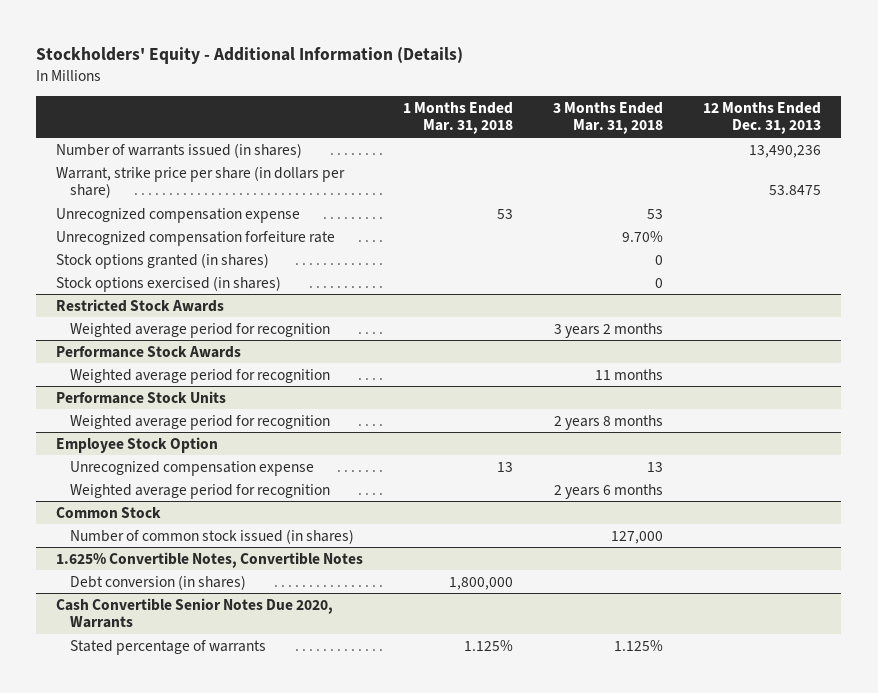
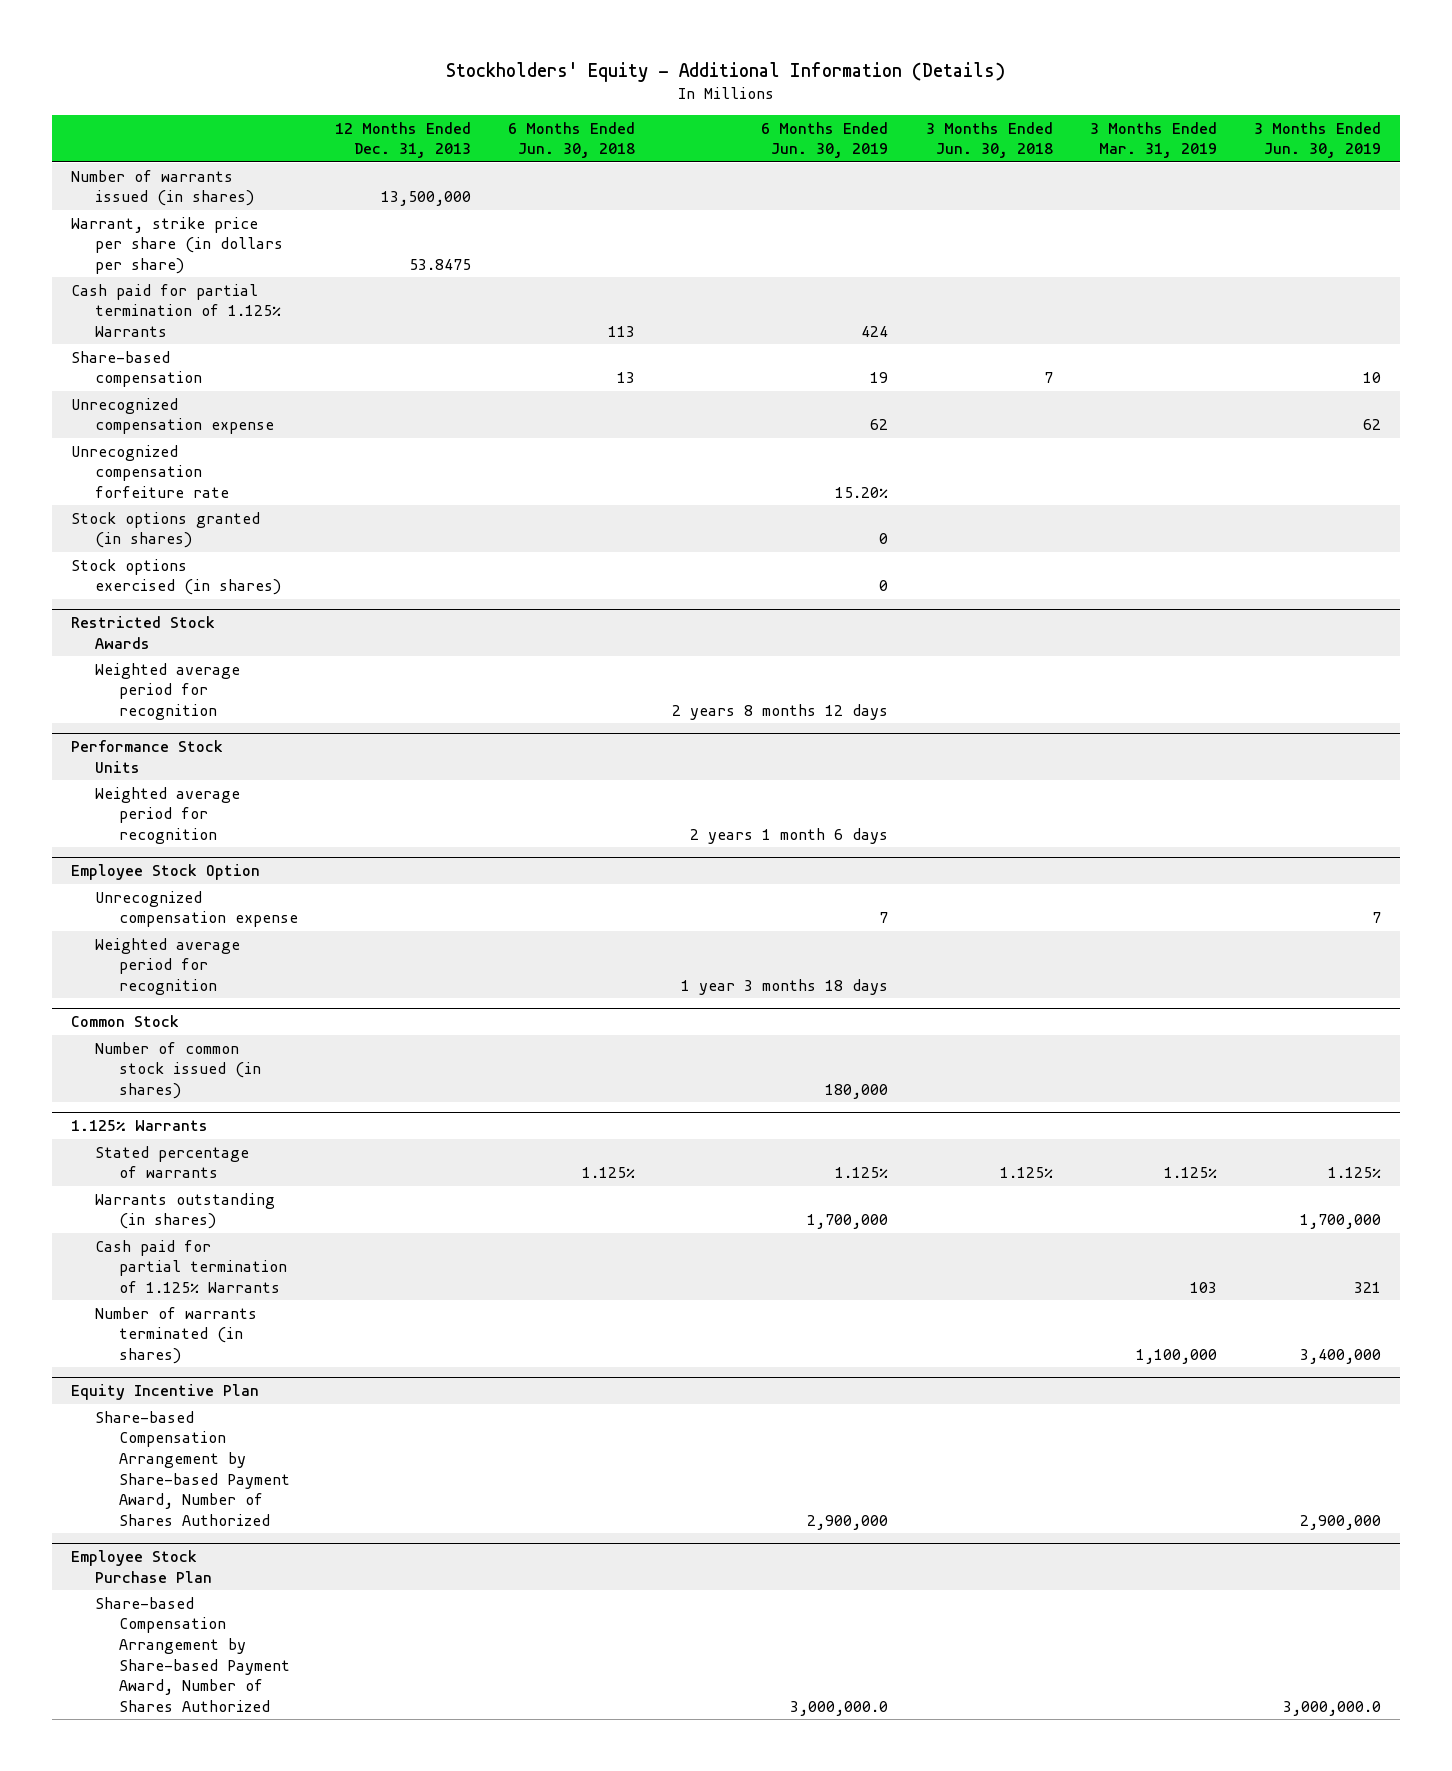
[403,101,514,135] 1 Months Ended Mar. 31, 2018 -> none
[553,101,664,135] 3 Months Ended Mar. 31, 2018 -> none
none -> [508,121,636,159] 6 Months Ended Jun. 30, 2018
none -> [761,121,889,159] 6 Months Ended Jun. 30, 2019
none -> [925,121,1053,159] 3 Months Ended Jun. 30, 2018
none -> [1089,121,1217,159] 3 Months Ended Mar. 31, 2019
none -> [1254,121,1382,159] 3 Months Ended Jun. 30, 2019
[749,144,822,158] 13,490,236 -> [380,191,471,207] 13,500,000
none -> [70,283,281,337] Cash paid for partial termination of 1.125% Warrants
none -> [70,350,202,388] Share-based compensation
[56,345,242,358] Performance Stock Awards -> none
[69,368,330,384] Weighted average period for recognition -> none
[56,551,364,568] 1.625% Convertible Notes, Convertible Notes -> none
[69,574,246,590] Debt conversion (in shares) -> none
[56,597,334,629] Cash Convertible Senior Notes Due 2020, Warrants -> [70,1119,208,1131] 1.125% Warrants
none -> [94,1192,275,1230] Warrants outstanding (in shares)
none -> [94,1239,287,1293] Cash paid for partial termination of 1.125% Warrants
none -> [94,1306,257,1364] Number of warrants terminated (in shares)
none -> [70,1383,259,1400] Equity Incentive Plan
none -> [94,1410,290,1526] Share-based Compensation Arrangement by Share-based Payment Award, Number of Shares Authorized
none -> [70,1549,212,1583] Employee Stock Purchase Plan
none -> [94,1596,290,1712] Share-based Compensation Arrangement by Share-based Payment Award, Number of Shares Authorized

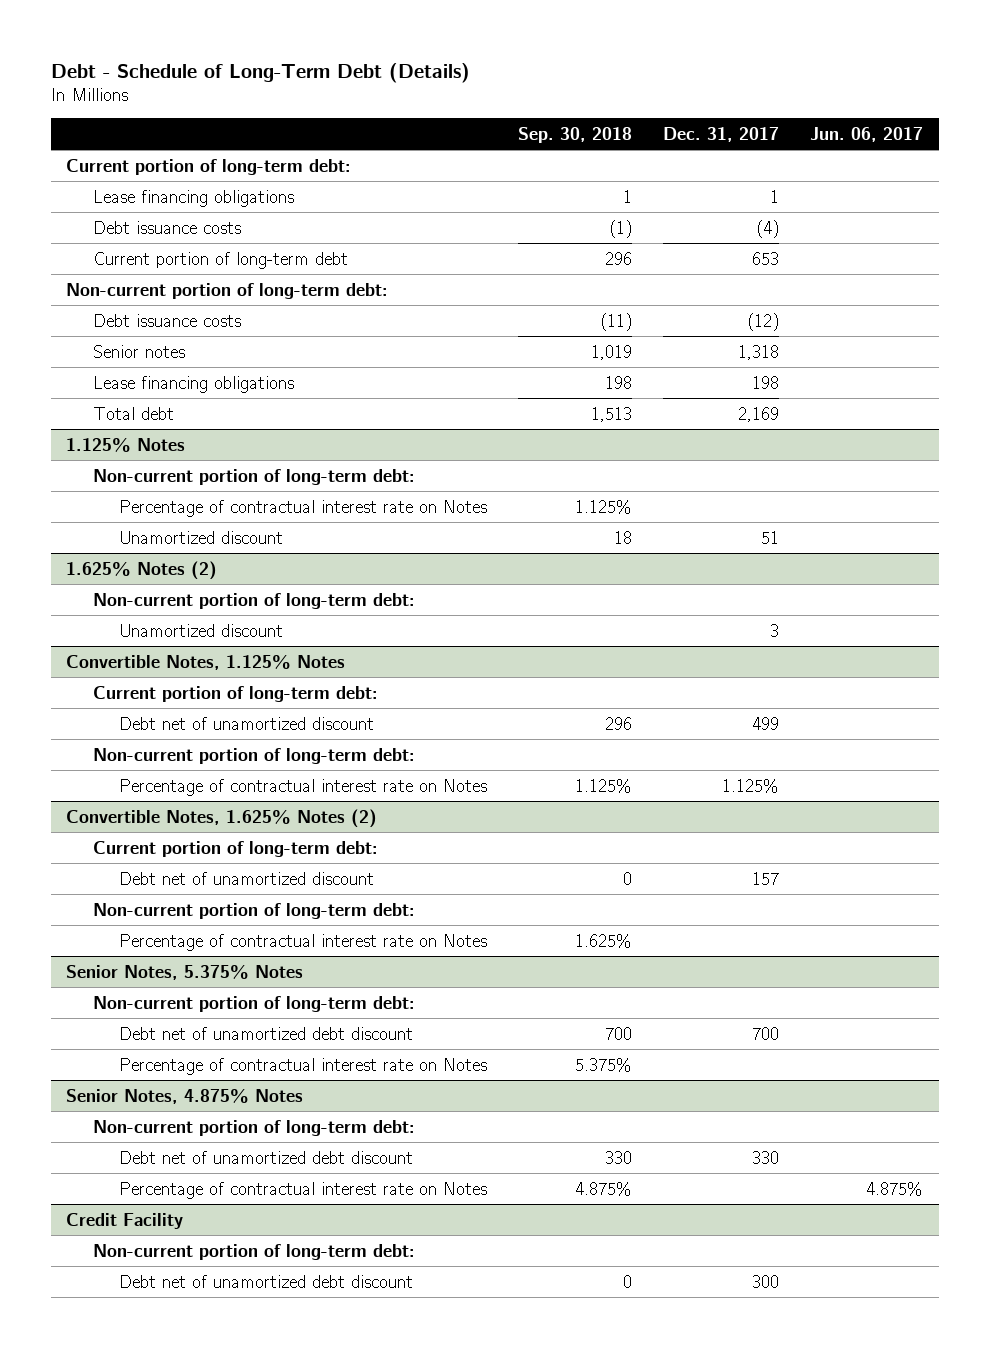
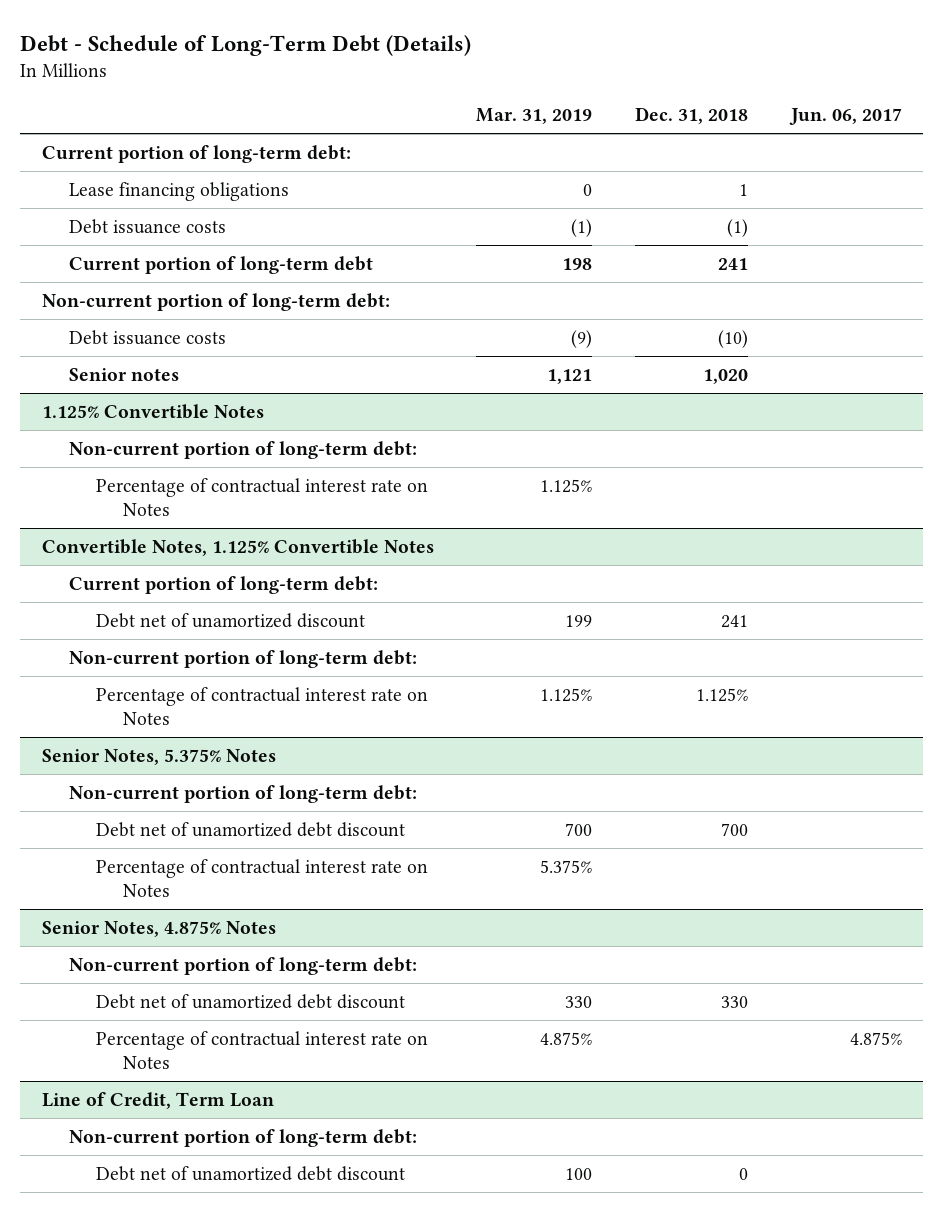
[518,126,633,143] Sep. 30, 2018 -> none
[663,126,780,142] Dec. 31, 2017 -> none
none -> [476,108,593,125] Mar. 31, 2019
none -> [635,107,749,125] Dec. 31, 2018
[92,375,294,393] Lease financing obligations -> none
[92,406,174,420] Total debt -> none
[66,436,186,452] 1.125% Notes -> [41,403,264,419] 1.125% Convertible Notes
[119,530,284,544] Unamortized discount -> none
[66,560,218,580] 1.625% Notes (2) -> none
[92,592,415,609] Non-current portion of long-term debt: -> none
[119,623,284,637] Unamortized discount -> none
[66,653,346,670] Convertible Notes, 1.125% Notes -> [41,538,434,556] Convertible Notes, 1.125% Convertible Notes
[66,808,378,828] Convertible Notes, 1.625% Notes (2) -> none
[92,840,378,857] Current portion of long-term debt: -> none
[119,871,375,885] Debt net of unamortized discount -> none
[92,902,415,919] Non-current portion of long-term debt: -> none
[119,933,488,951] Percentage of contractual interest rate on Notes -> none
[66,1212,184,1229] Credit Facility -> none
[92,1243,415,1260] Non-current portion of long-term debt: -> none
[119,1274,414,1288] Debt net of unamortized debt discount -> none
none -> [41,1091,274,1109] Line of Credit, Term Loan
none -> [68,1128,417,1147] Non-current portion of long-term debt:
none -> [96,1165,406,1181] Debt net of unamortized debt discount

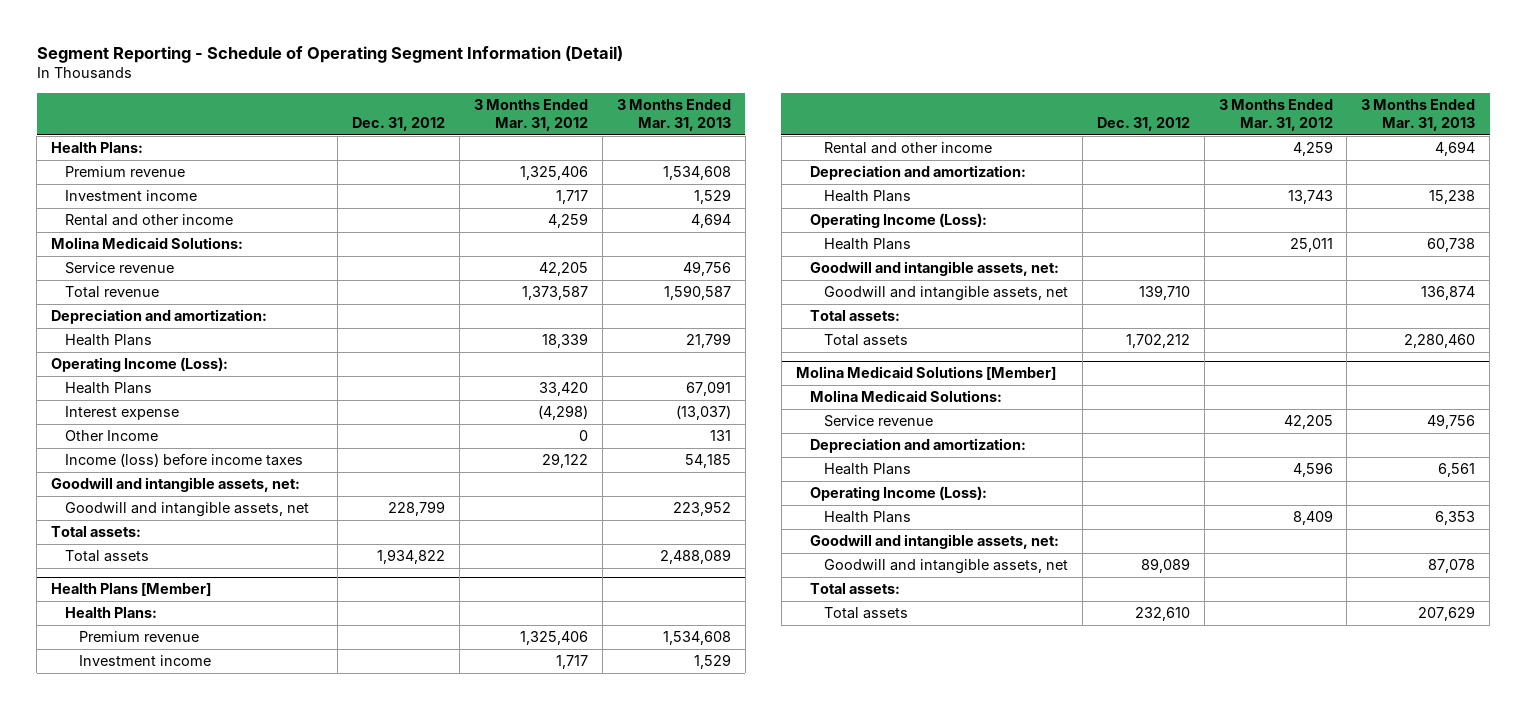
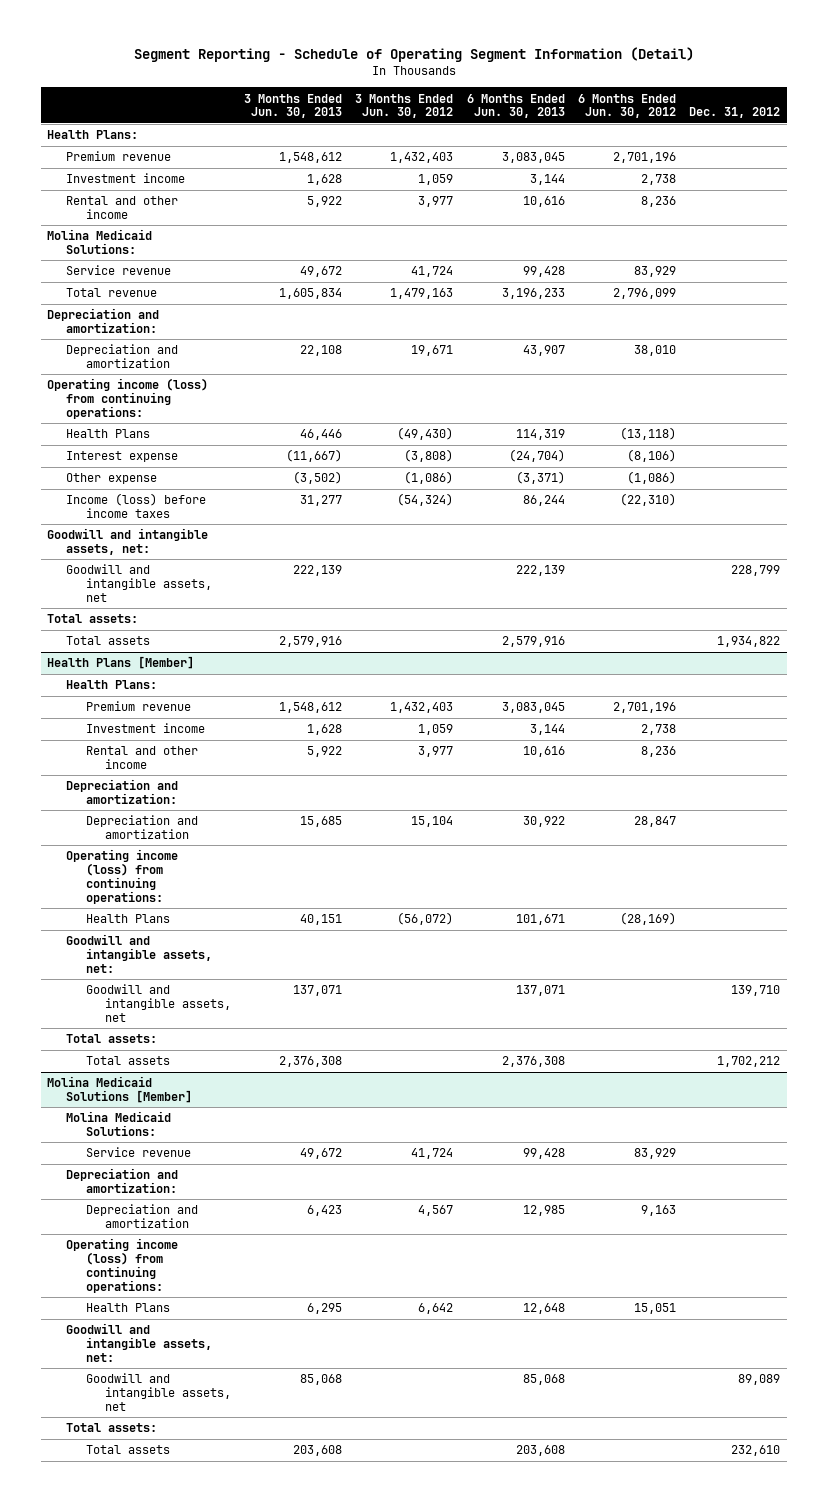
[474,98,589,131] 3 Months Ended Mar. 31, 2012 -> none
[616,98,731,131] 3 Months Ended Mar. 31, 2013 -> none
none -> [244,93,343,119] 3 Months Ended Jun. 30, 2013
none -> [355,93,454,119] 3 Months Ended Jun. 30, 2012
none -> [466,93,565,119] 6 Months Ended Jun. 30, 2013
none -> [577,93,676,119] 6 Months Ended Jun. 30, 2012
[65,334,153,347] Health Plans -> [66,344,179,368] Depreciation and amortization
[51,357,229,373] Operating Income (Loss): -> [47,378,209,419] Operating income (loss) from continuing operations:
[65,430,159,442] Other Income -> none
none -> [66,473,158,485] Other expense
[823,190,911,203] Health Plans -> [85,815,198,839] Depreciation and amortization
[809,213,987,229] Operating Income (Loss): -> [66,849,179,904] Operating income (loss) from continuing operations:
[823,463,911,476] Health Plans -> [85,1204,198,1228] Depreciation and amortization
[809,486,987,502] Operating Income (Loss): -> [66,1238,179,1293] Operating income (loss) from continuing operations:

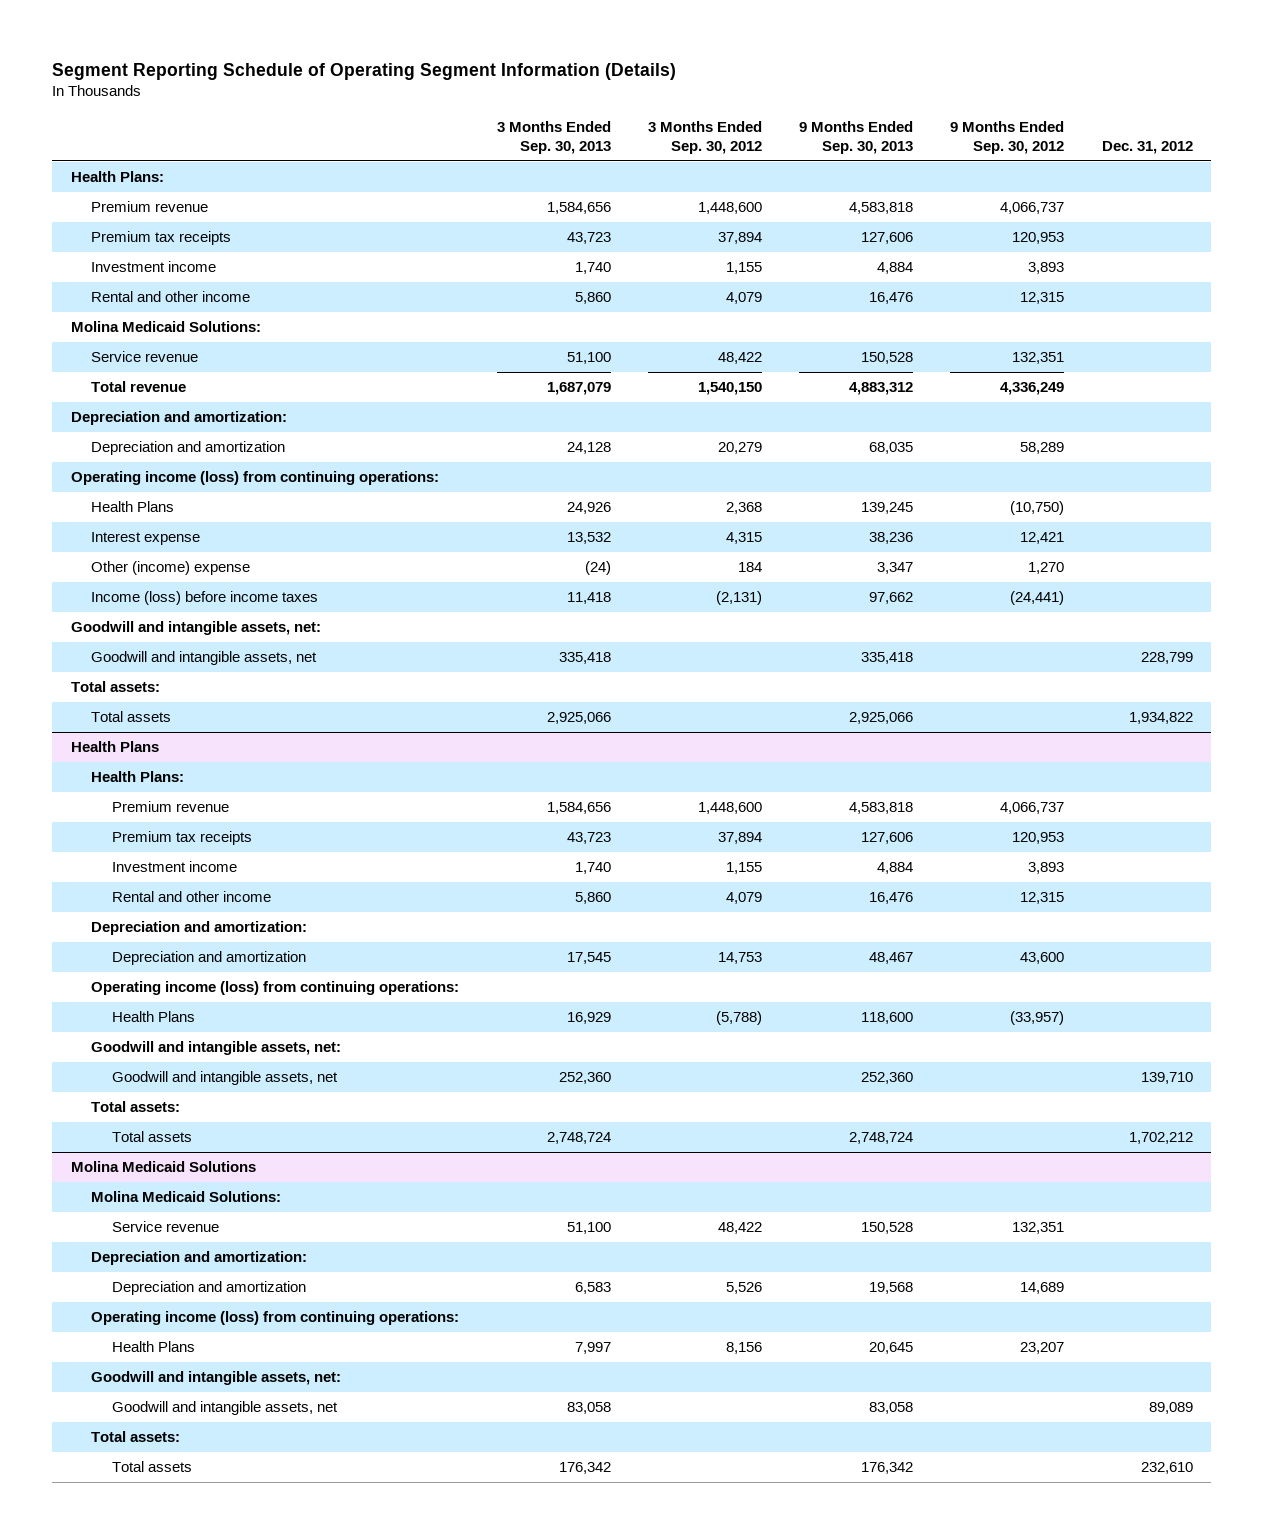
[133,47,694,63] Segment Reporting - Schedule of Operating Segment Information (Detail) -> [52,62,677,80] Segment Reporting Schedule of Operating Segment Information (Details)
[244,93,343,119] 3 Months Ended Jun. 30, 2013 -> none
[355,93,454,119] 3 Months Ended Jun. 30, 2012 -> none
[466,93,565,119] 6 Months Ended Jun. 30, 2013 -> none
[577,93,676,119] 6 Months Ended Jun. 30, 2012 -> none
none -> [496,120,611,155] 3 Months Ended Sep. 30, 2013
none -> [647,120,762,155] 3 Months Ended Sep. 30, 2012
none -> [799,120,914,155] 9 Months Ended Sep. 30, 2013
none -> [950,120,1065,155] 9 Months Ended Sep. 30, 2012
none -> [91,231,232,246] Premium tax receipts
[66,473,158,485] Other expense -> [91,561,251,576] Other (income) expense
[47,656,195,670] Health Plans [Member] -> [70,741,159,753] Health Plans
none -> [111,831,252,846] Premium tax receipts
[47,1076,193,1103] Molina Medicaid Solutions [Member] -> [70,1161,256,1173] Molina Medicaid Solutions

